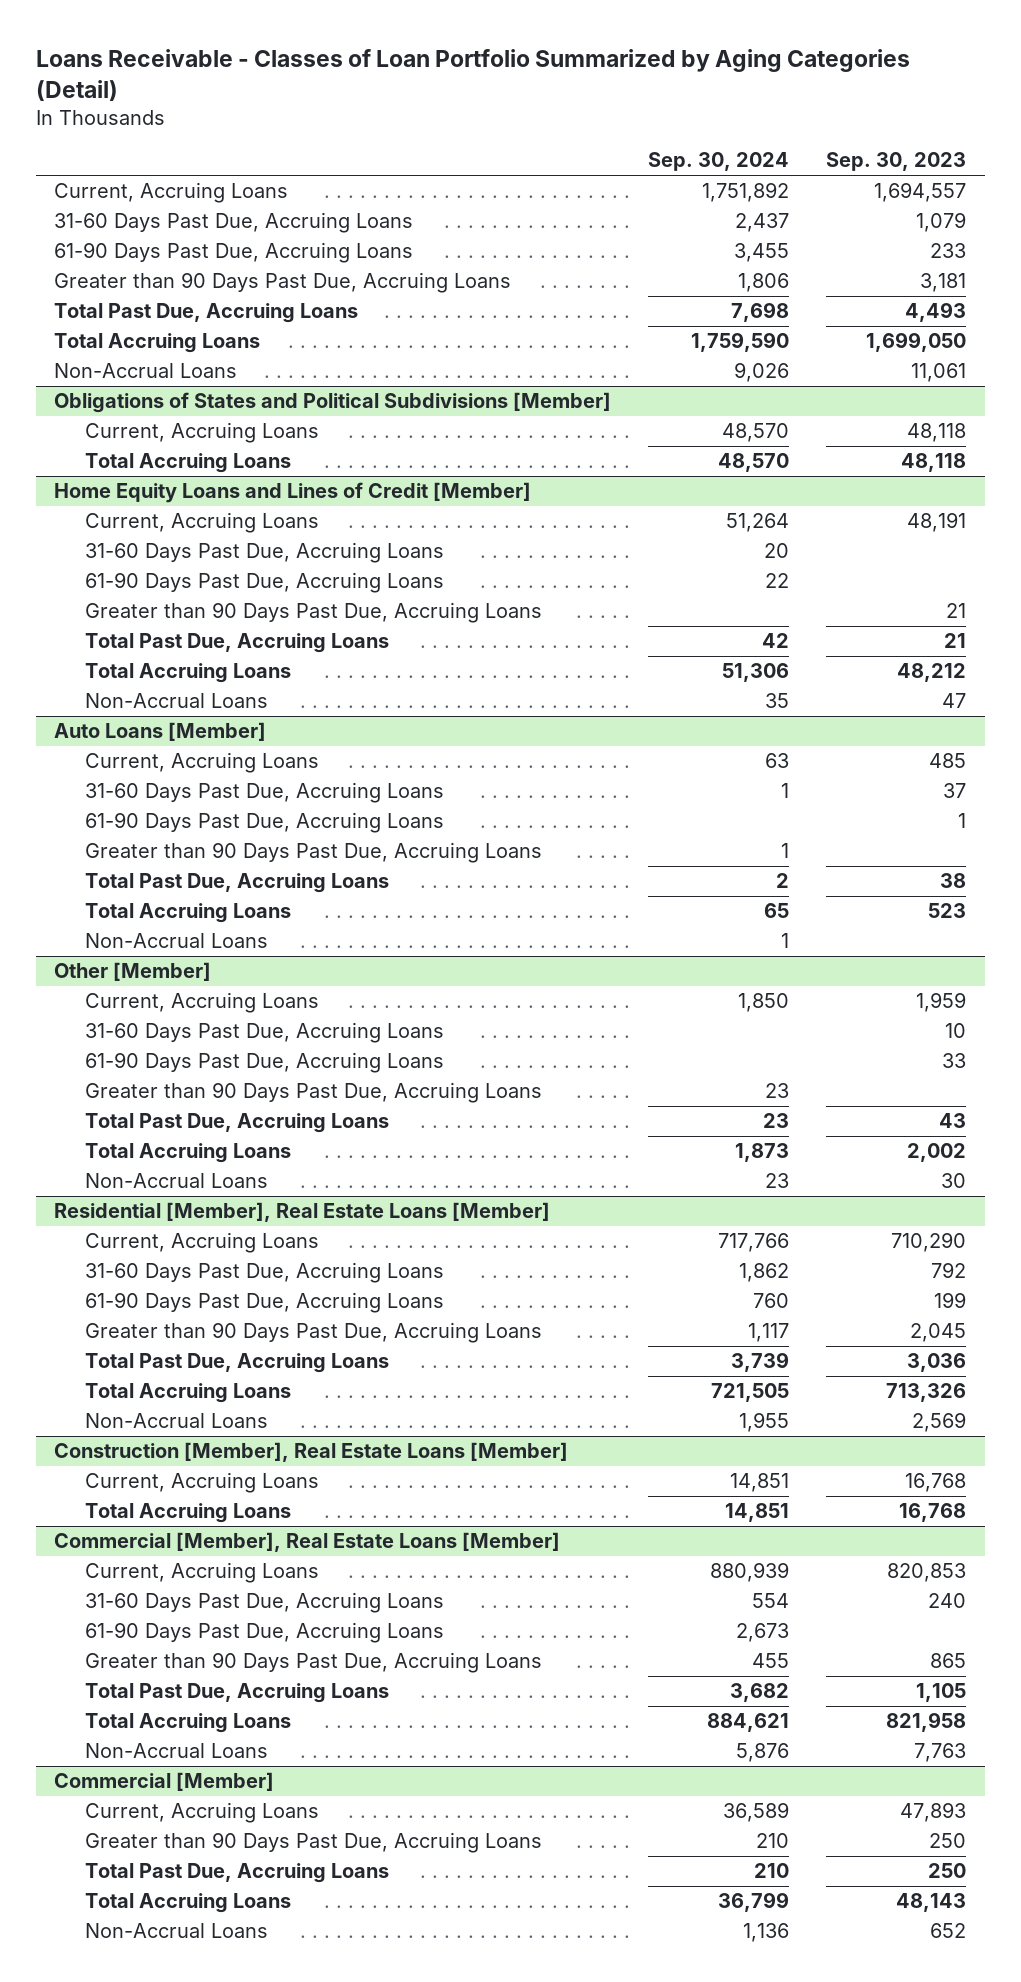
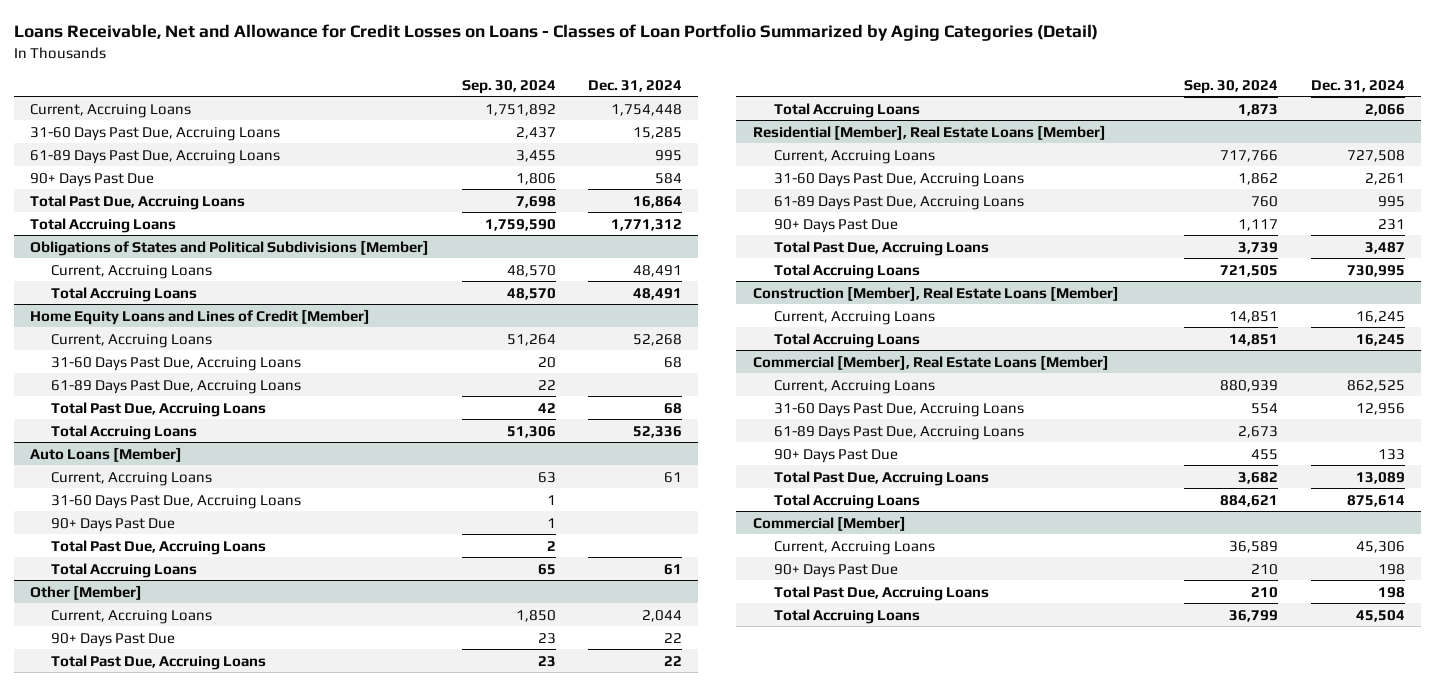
[36,49,911,102] Loans Receivable - Classes of Loan Portfolio Summarized by Aging Categories (Detail) -> [13,24,1098,42] Loans Receivable, Net and Allowance for Credit Losses on Loans - Classes of Loan Portfolio Summarized by Aging Categories (Detail)
[826,152,967,172] Sep. 30, 2023 -> none
none -> [588,79,683,92] Dec. 31, 2024
[54,242,414,264] 61-90 Days Past Due, Accruing Loans -> [30,149,281,164] 61-89 Days Past Due, Accruing Loans
[54,272,512,294] Greater than 90 Days Past Due, Accruing Loans -> [30,172,155,187] 90+ Days Past Due
[54,363,238,379] Non-Accrual Loans -> none
[85,602,543,624] Greater than 90 Days Past Due, Accruing Loans -> none
[85,572,445,594] 61-90 Days Past Due, Accruing Loans -> [51,379,302,394] 61-89 Days Past Due, Accruing Loans
[85,693,269,709] Non-Accrual Loans -> none
[85,812,445,834] 61-90 Days Past Due, Accruing Loans -> none
[85,842,543,864] Greater than 90 Days Past Due, Accruing Loans -> [51,517,176,532] 90+ Days Past Due
[85,933,269,949] Non-Accrual Loans -> none
[85,1022,445,1044] 31-60 Days Past Due, Accruing Loans -> none
[85,1052,445,1074] 61-90 Days Past Due, Accruing Loans -> none
[85,1082,543,1104] Greater than 90 Days Past Due, Accruing Loans -> [51,632,176,647] 90+ Days Past Due
[85,1173,269,1189] Non-Accrual Loans -> none
[85,1292,445,1314] 61-90 Days Past Due, Accruing Loans -> [773,195,1024,210] 61-89 Days Past Due, Accruing Loans
[85,1322,543,1344] Greater than 90 Days Past Due, Accruing Loans -> [773,218,898,233] 90+ Days Past Due
[85,1413,269,1429] Non-Accrual Loans -> none
[85,1622,445,1644] 61-90 Days Past Due, Accruing Loans -> [773,425,1024,440] 61-89 Days Past Due, Accruing Loans
[85,1652,543,1674] Greater than 90 Days Past Due, Accruing Loans -> [773,448,898,463] 90+ Days Past Due
[85,1743,269,1759] Non-Accrual Loans -> none
[85,1832,543,1854] Greater than 90 Days Past Due, Accruing Loans -> [773,563,898,578] 90+ Days Past Due
[85,1923,269,1939] Non-Accrual Loans -> none

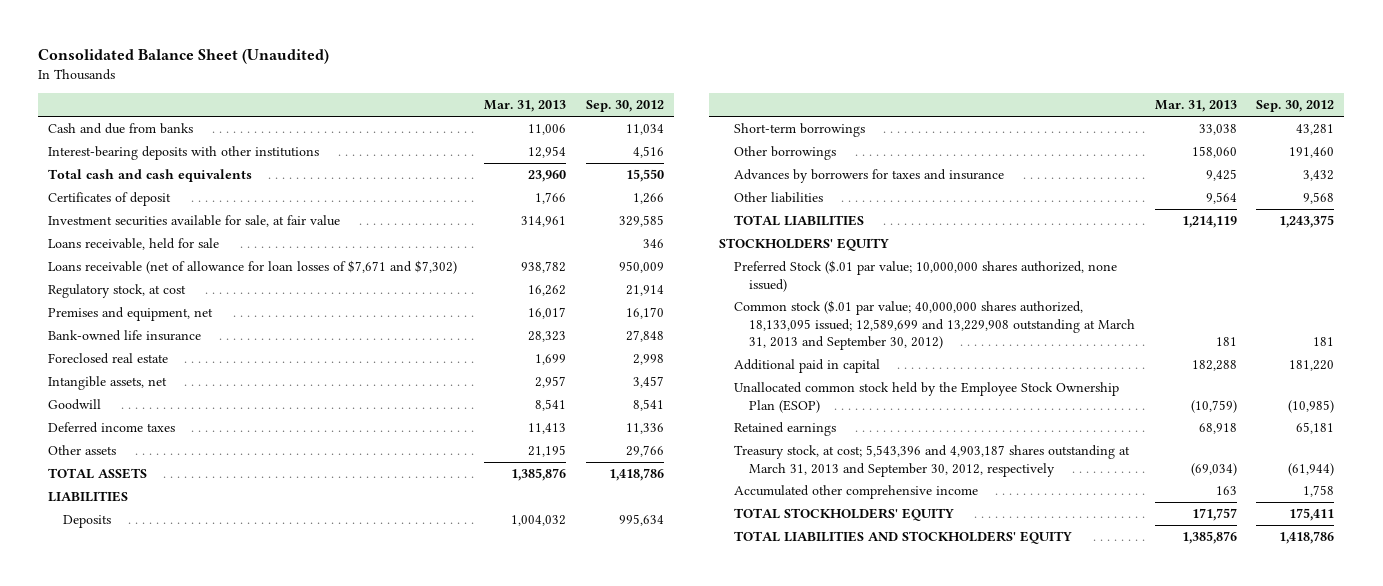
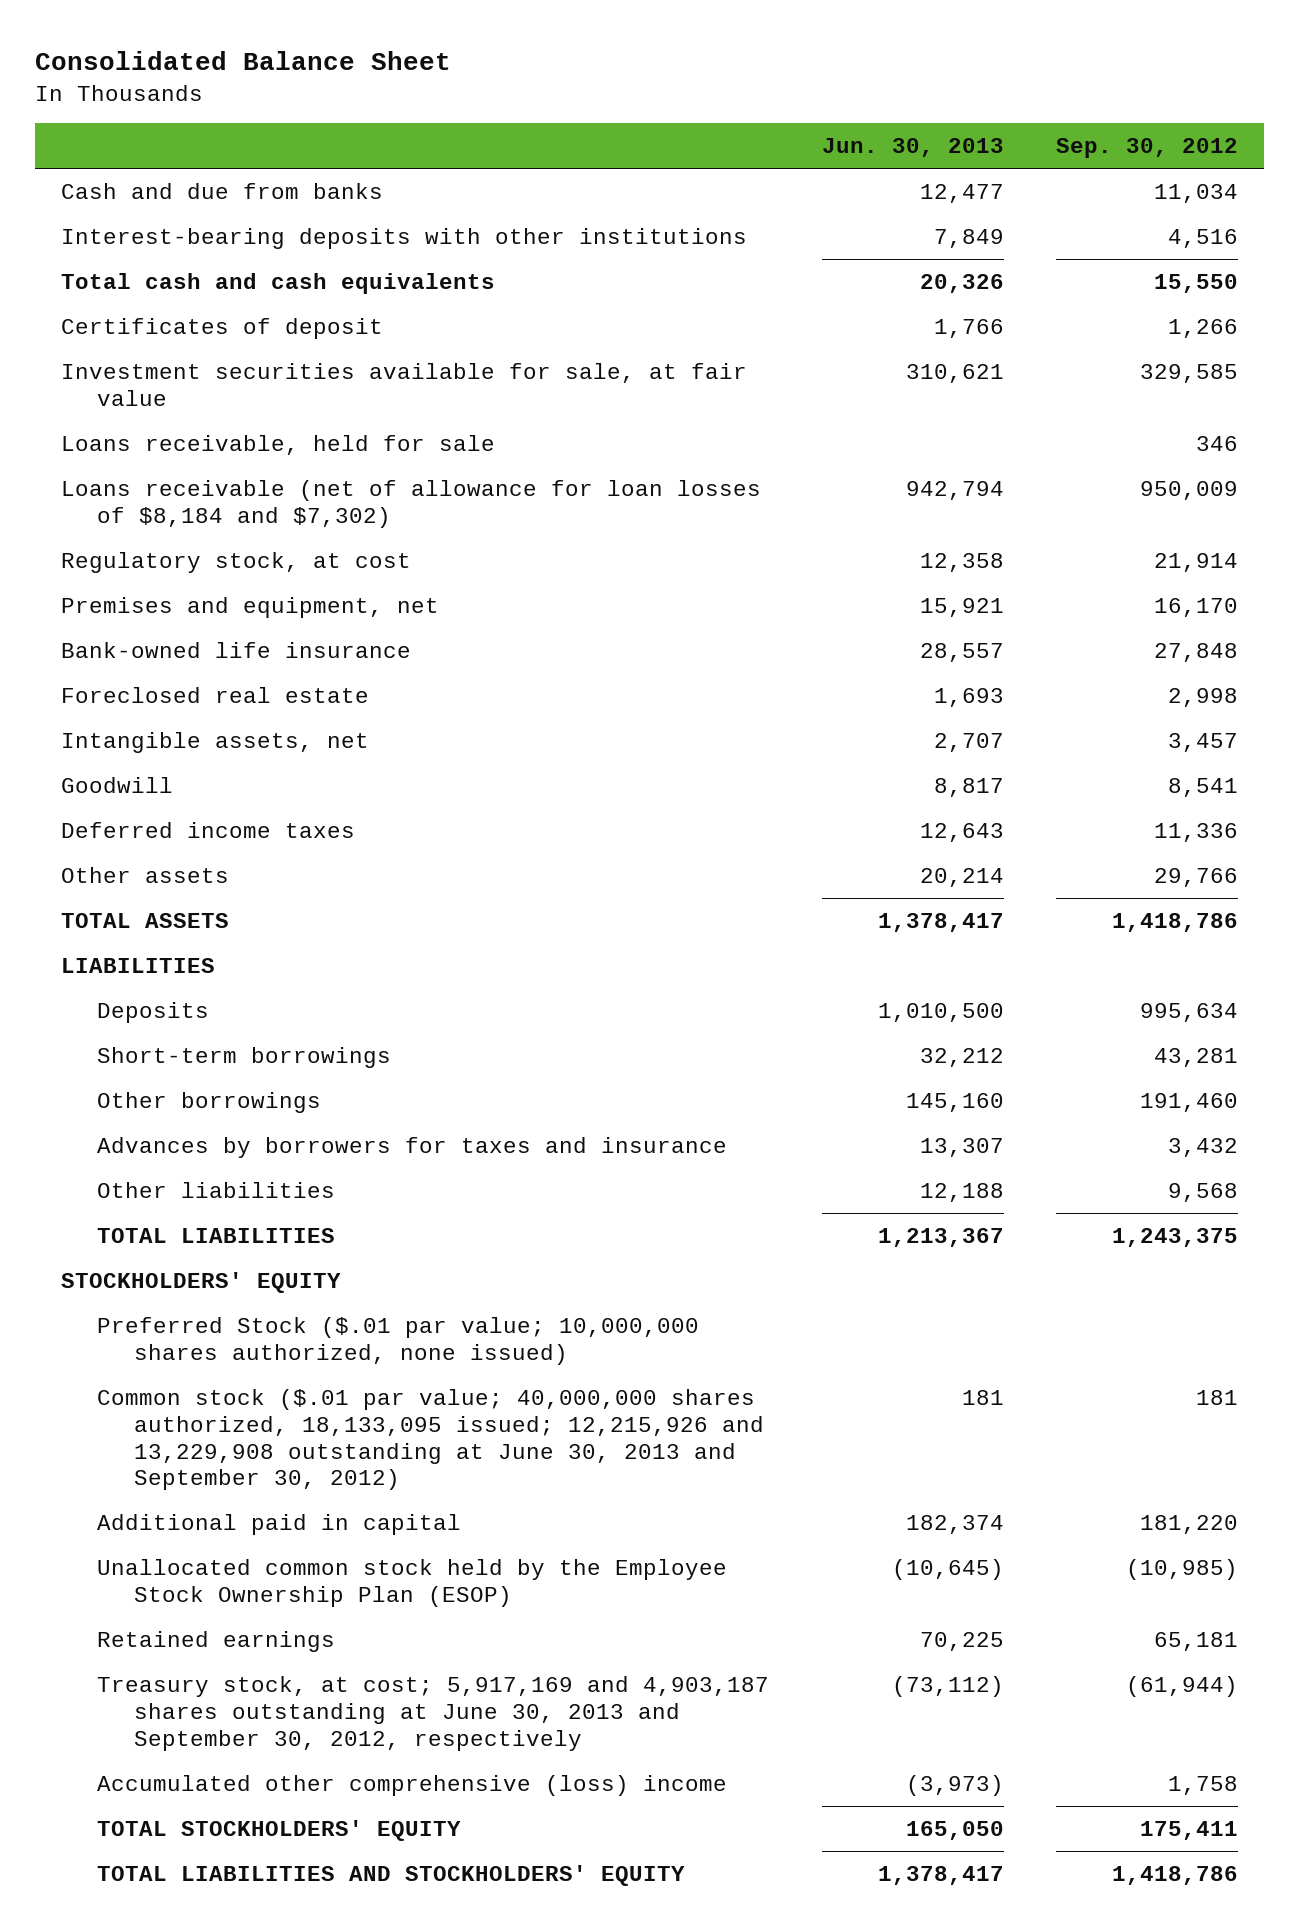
[38,49,330,65] Consolidated Balance Sheet (Unaudited) -> [35,51,452,71] Consolidated Balance Sheet
[484,100,567,113] Mar. 31, 2013 -> none
none -> [821,138,1004,158] Jun. 30, 2013
[48,260,458,275] Loans receivable (net of allowance for loan losses of $7,671 and $7,302) -> [61,479,762,528] Loans receivable (net of allowance for loan losses of $8,184 and $7,302)
[733,300,1135,351] Common stock ($.01 par value; 40,000,000 shares authorized, 18,133,095 issued; 12,589,699 and 13,229,908 outstanding at March 31, 2013 and September 30, 2012) -> [97,1388,764,1491] Common stock ($.01 par value; 40,000,000 shares authorized, 18,133,095 issued; 12,215,926 and 13,229,908 outstanding at June 30, 2013 and September 30, 2012)
[733,445,1130,477] Treasury stock, at cost; 5,543,396 and 4,903,187 shares outstanding at March 31, 2013 and September 30, 2012, respectively -> [97,1675,770,1751] Treasury stock, at cost; 5,917,169 and 4,903,187 shares outstanding at June 30, 2013 and September 30, 2012, respectively
[733,485,978,500] Accumulated other comprehensive income -> [97,1774,728,1796] Accumulated other comprehensive (loss) income

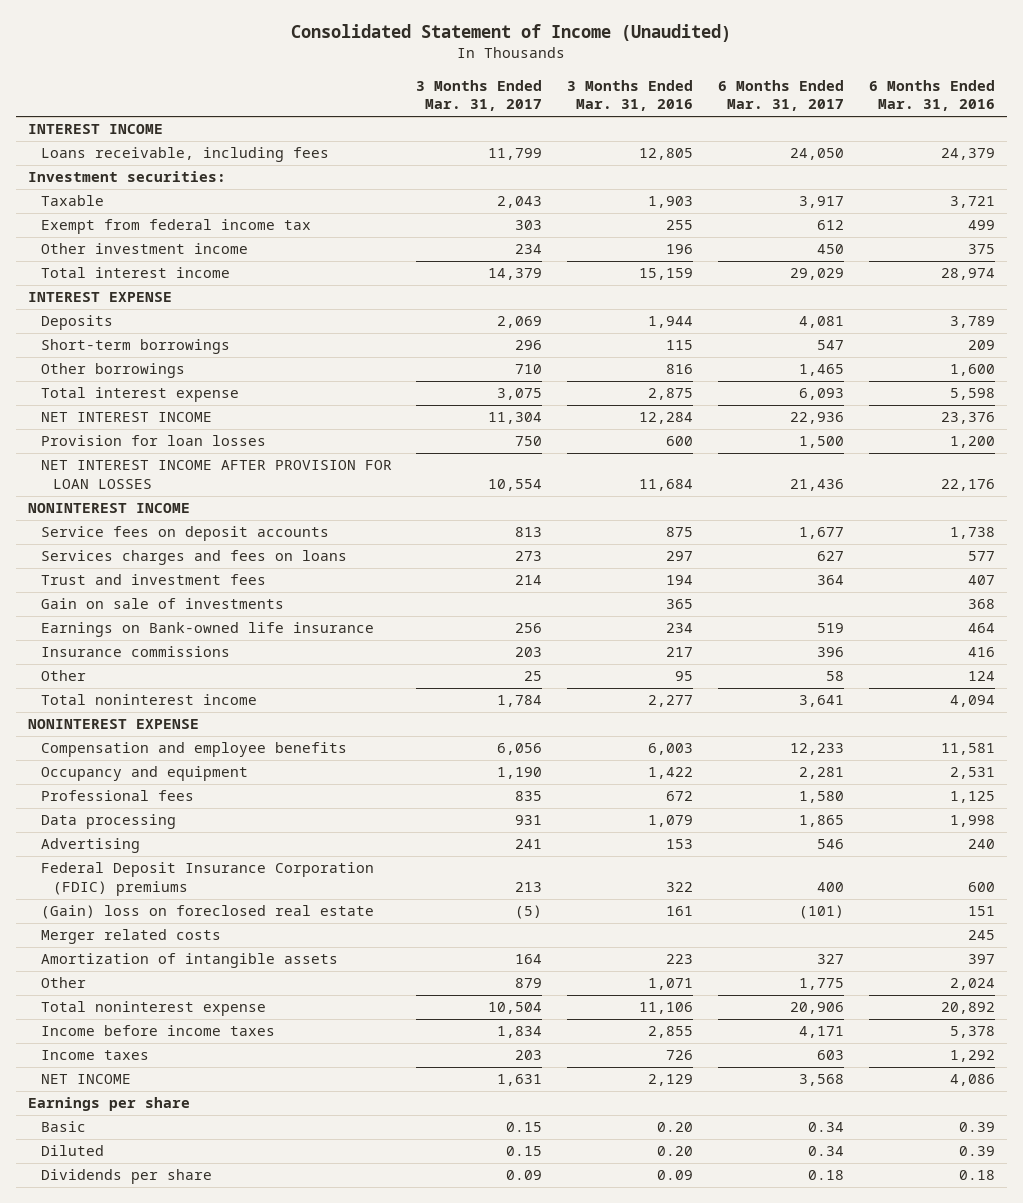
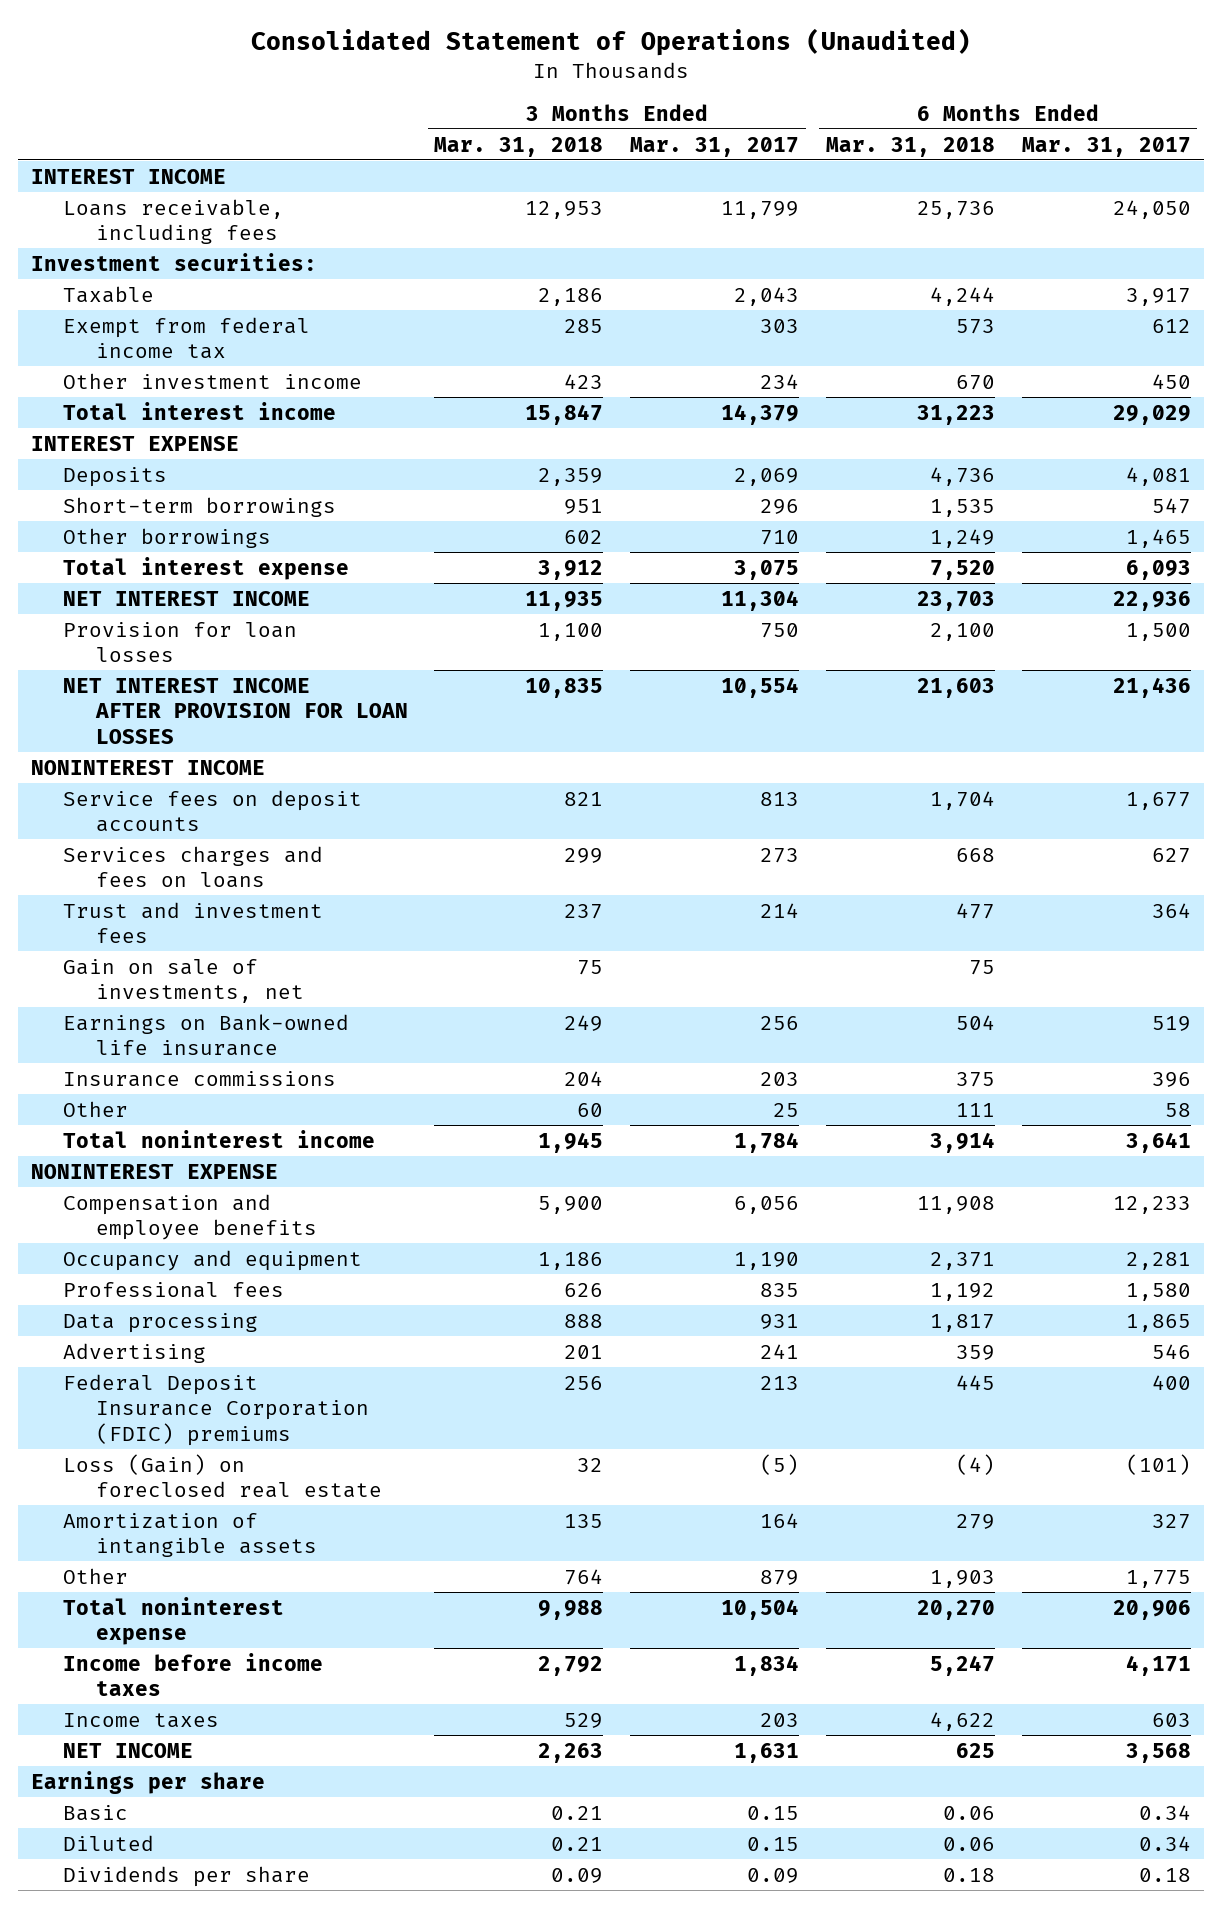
[291,24,732,43] Consolidated Statement of Income (Unaudited) -> [250,27,971,56] Consolidated Statement of Operations (Unaudited)
[567,79,694,112] 3 Months Ended Mar. 31, 2016 -> none
[868,79,995,112] 6 Months Ended Mar. 31, 2016 -> none
none -> [434,136,604,157] Mar. 31, 2018
none -> [825,136,995,157] Mar. 31, 2018
[40,598,284,610] Gain on sale of investments -> [63,958,304,1004] Gain on sale of investments, net
[40,929,221,945] Merger related costs -> none
[40,905,374,920] (Gain) loss on foreclosed real estate -> [63,1453,382,1499] Loss (Gain) on foreclosed real estate

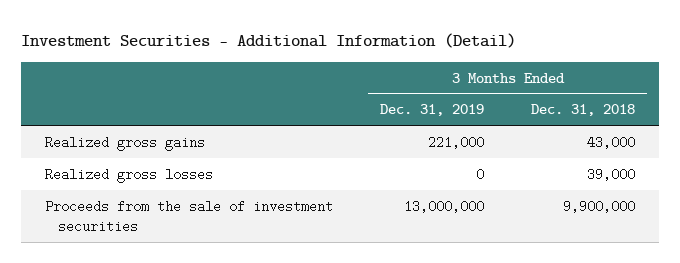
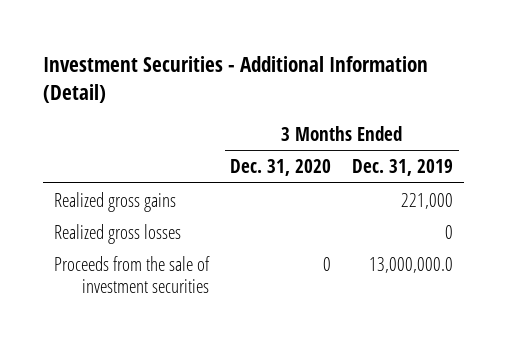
[531,104,636,117] Dec. 31, 2018 -> none
none -> [230,159,332,177] Dec. 31, 2020
[404,199,485,213] 13,000,000 -> [369,256,454,273] 13,000,000.0

